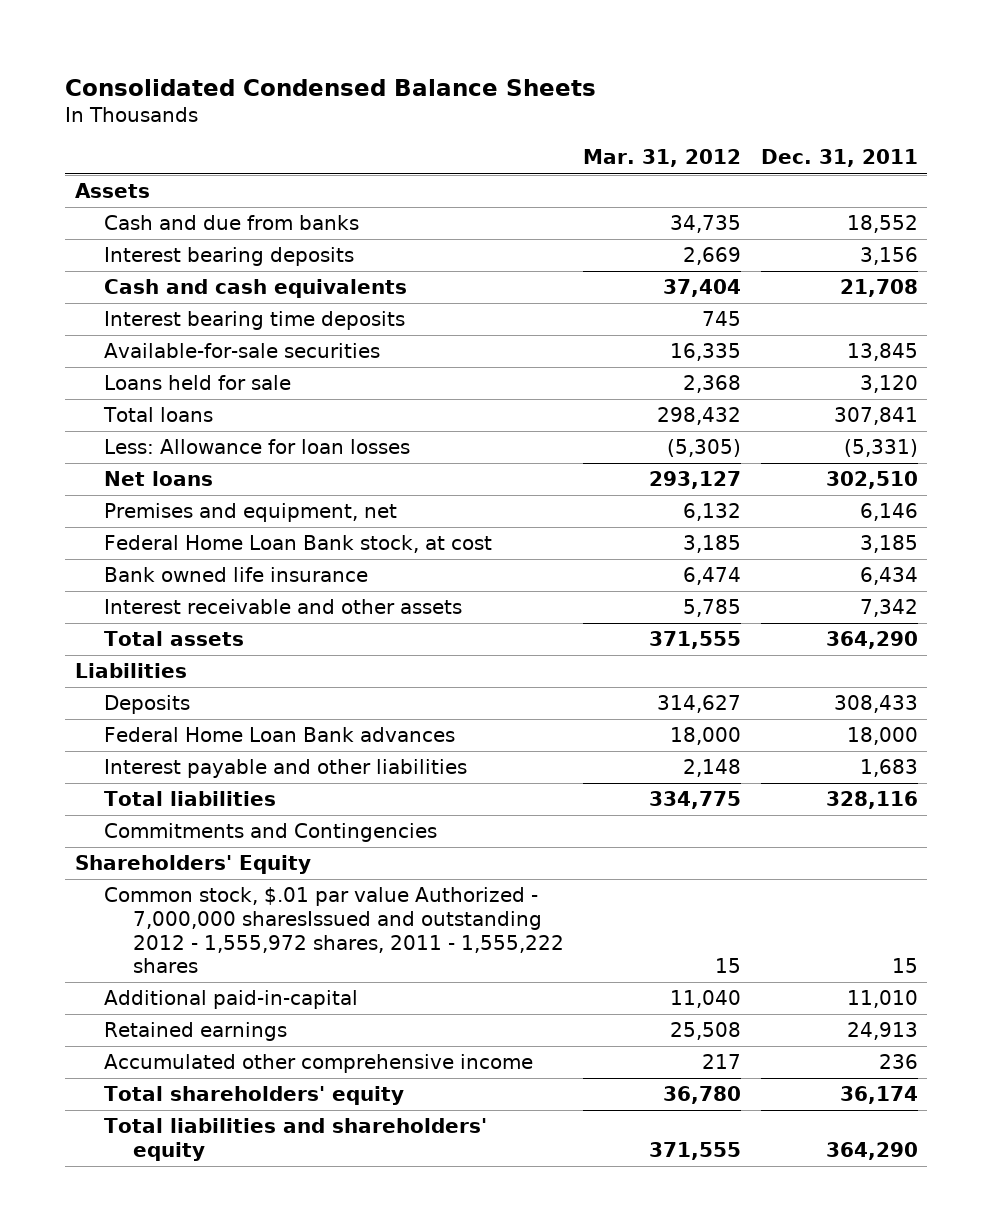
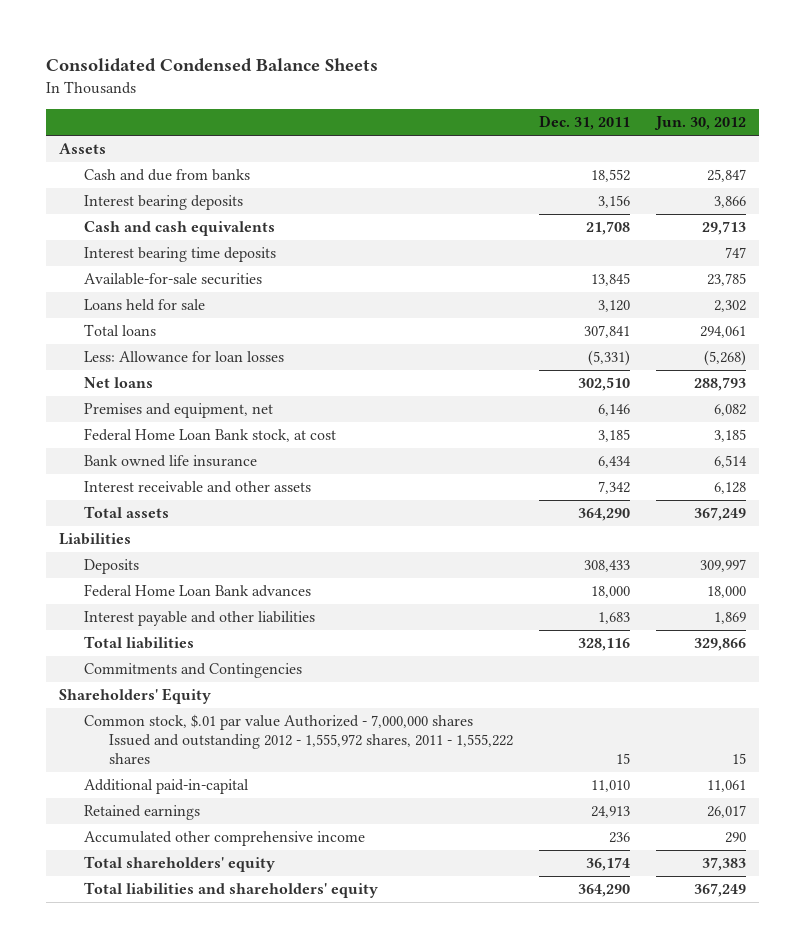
[583,149,742,168] Mar. 31, 2012 -> none
none -> [654,116,747,131] Jun. 30, 2012
[103,887,564,974] Common stock, $.01 par value Authorized - 7,000,000 sharesIssued and outstanding 2012 - 1,555,972 shares, 2011 - 1,555,222 shares -> [83,714,513,765] Common stock, $.01 par value Authorized - 7,000,000 shares Issued and outstanding 2012 - 1,555,972 shares, 2011 - 1,555,222 shares

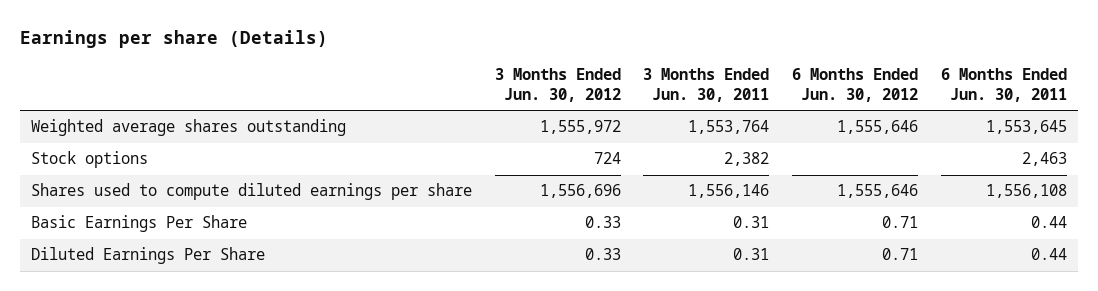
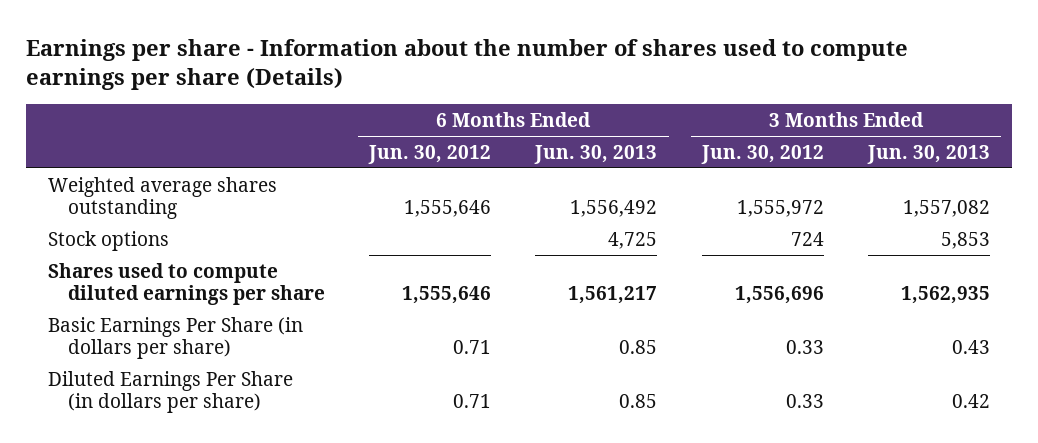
[19,29,328,48] Earnings per share (Details) -> [25,38,908,91] Earnings per share - Information about the number of shares used to compute earnings per share (Details)
[643,68,770,102] 3 Months Ended Jun. 30, 2011 -> none
[940,68,1067,102] 6 Months Ended Jun. 30, 2011 -> none
none -> [534,144,658,164] Jun. 30, 2013
none -> [867,144,991,164] Jun. 30, 2013
[31,215,248,233] Basic Earnings Per Share -> [47,316,303,360] Basic Earnings Per Share (in dollars per share)
[31,247,266,265] Diluted Earnings Per Share -> [47,370,293,414] Diluted Earnings Per Share (in dollars per share)

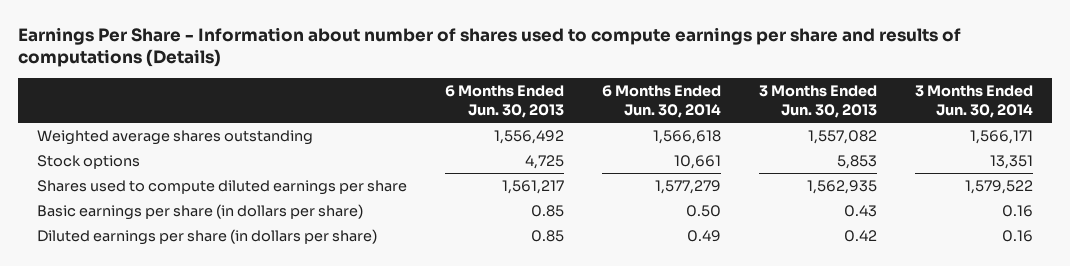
[25,38,908,91] Earnings per share - Information about the number of shares used to compute earnings per share (Details) -> [17,26,961,68] Earnings Per Share - Information about number of shares used to compute earnings per share and results of computations (Details)
[368,144,492,164] Jun. 30, 2012 -> none
[700,144,824,164] Jun. 30, 2012 -> none
none -> [601,84,721,118] 6 Months Ended Jun. 30, 2014
none -> [914,84,1033,118] 3 Months Ended Jun. 30, 2014
[47,316,303,360] Basic Earnings Per Share (in dollars per share) -> [36,203,363,220] Basic earnings per share (in dollars per share)
[47,370,293,414] Diluted Earnings Per Share (in dollars per share) -> [36,228,377,245] Diluted earnings per share (in dollars per share)

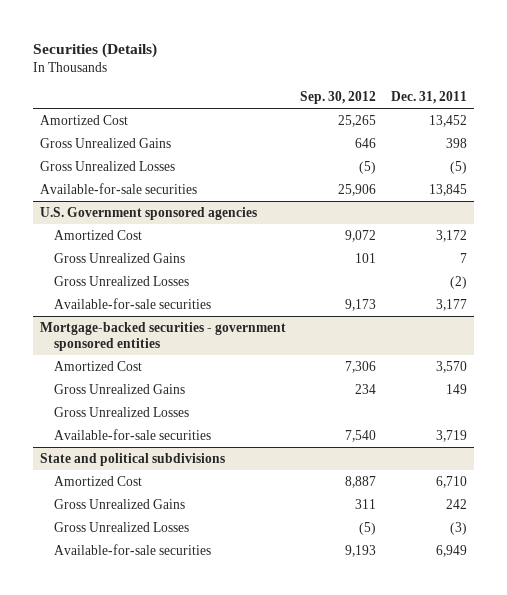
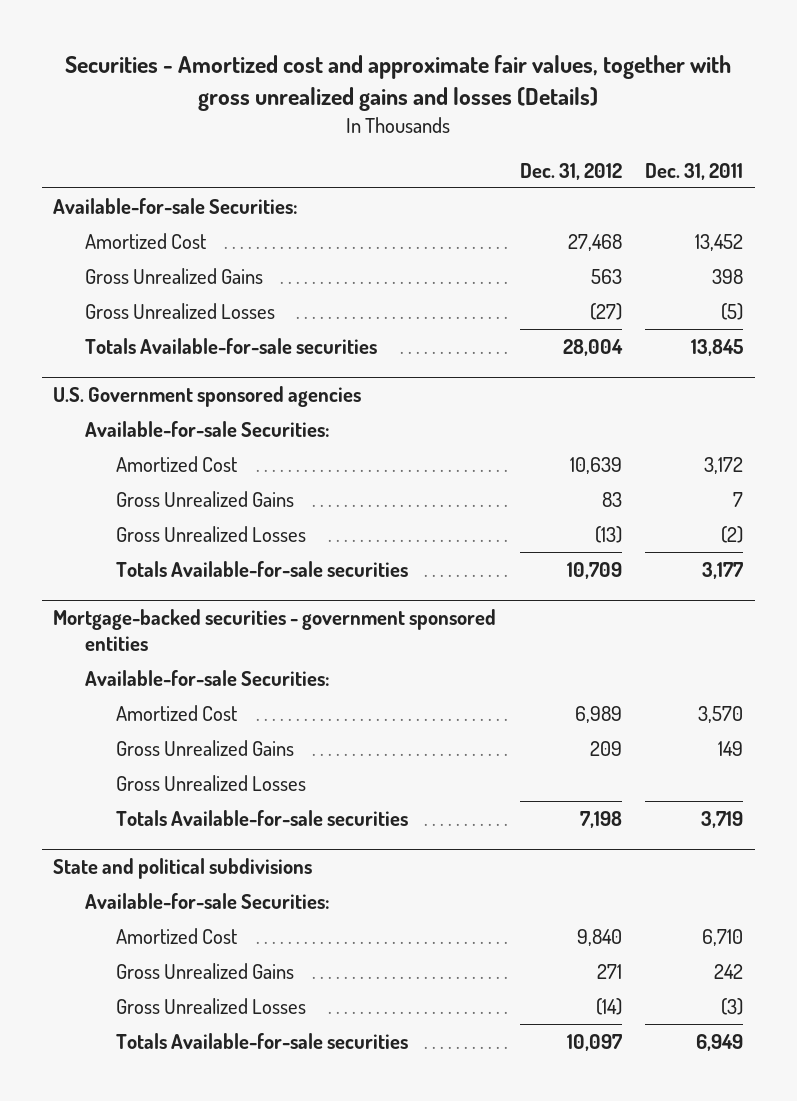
[32,42,157,58] Securities (Details) -> [65,55,732,112] Securities - Amortized cost and approximate fair values, together with gross unrealized gains and losses (Details)
[300,90,377,104] Sep. 30, 2012 -> none
none -> [519,162,622,180] Dec. 31, 2012
none -> [53,197,299,214] Available-for-sale Securities:
[39,183,197,195] Available-for-sale securities -> [84,337,377,354] Totals Available-for-sale securities
none -> [84,420,330,437] Available-for-sale Securities:
[54,298,212,310] Available-for-sale securities -> [116,560,409,577] Totals Available-for-sale securities
none -> [84,669,330,686] Available-for-sale Securities:
[54,429,212,441] Available-for-sale securities -> [116,809,409,826] Totals Available-for-sale securities
none -> [84,892,330,909] Available-for-sale Securities:
[54,544,212,556] Available-for-sale securities -> [116,1032,409,1049] Totals Available-for-sale securities

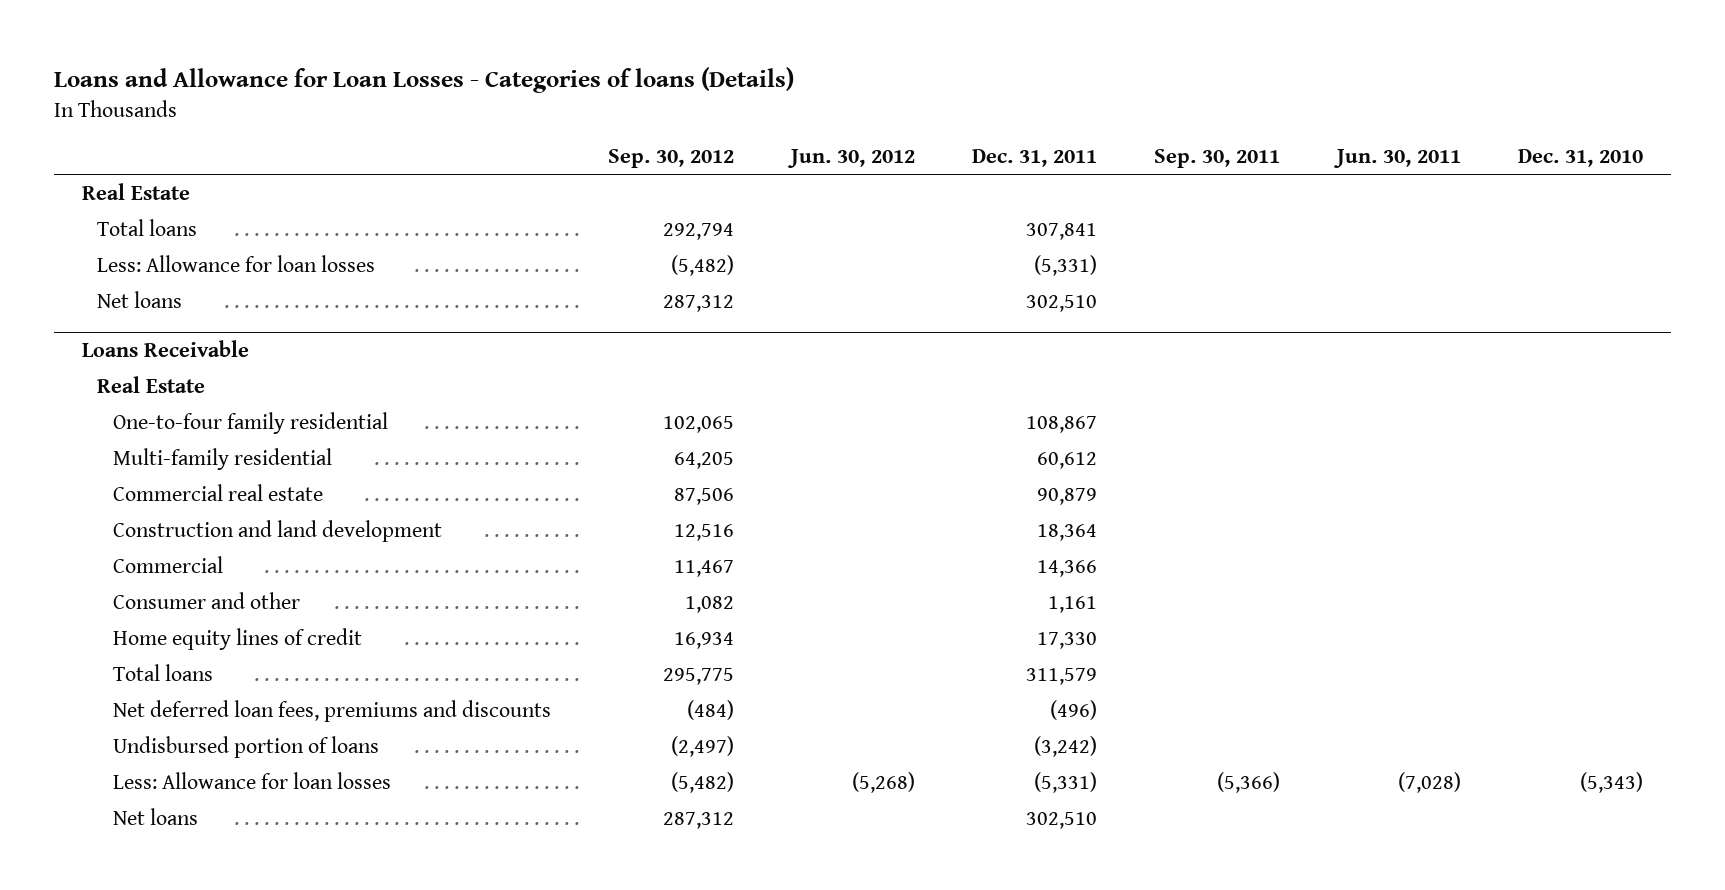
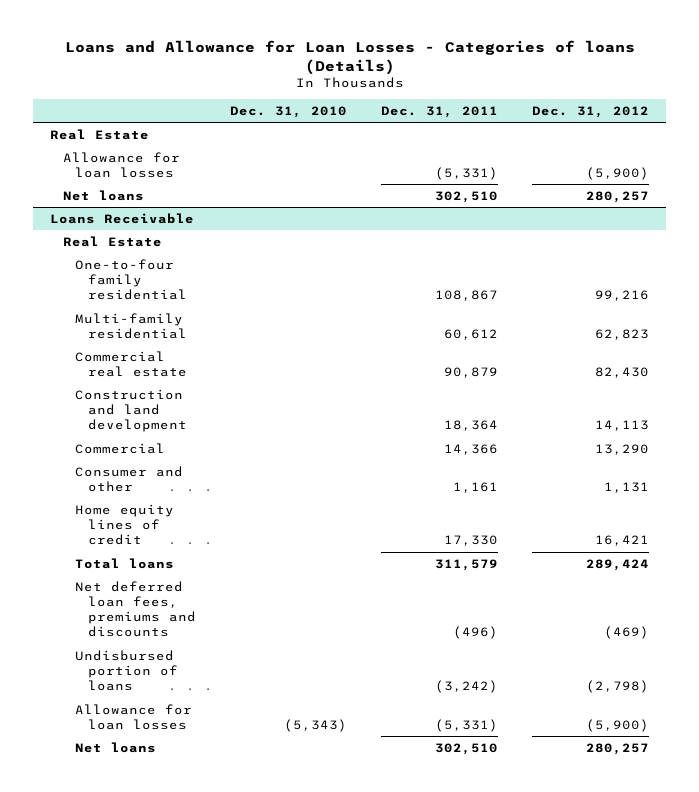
[607,148,734,168] Sep. 30, 2012 -> none
[786,148,915,168] Jun. 30, 2012 -> none
[1153,148,1280,168] Sep. 30, 2011 -> none
[1332,148,1461,168] Jun. 30, 2011 -> none
none -> [531,105,649,118] Dec. 31, 2012
[97,218,198,236] Total loans -> none
[97,254,376,272] Less: Allowance for loan losses -> [62,151,180,178] Allowance for loan losses
[112,771,391,789] Less: Allowance for loan losses -> [75,703,193,730] Allowance for loan losses

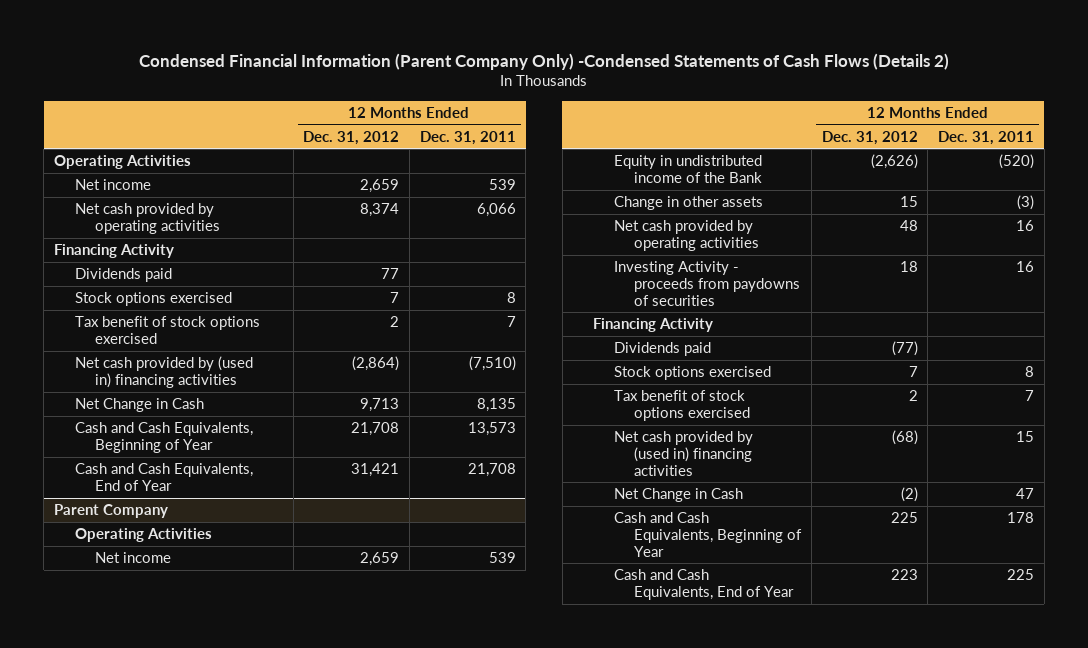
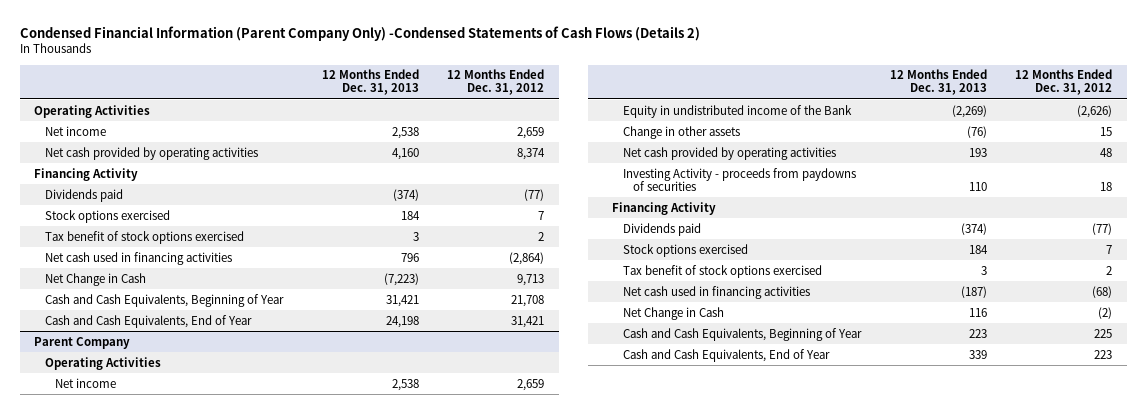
[419,130,516,145] Dec. 31, 2011 -> none
none -> [321,69,419,96] 12 Months Ended Dec. 31, 2013
[381,268,400,280] 77 -> [524,188,545,201] (77)
[74,356,253,388] Net cash provided by (used in) financing activities -> [44,251,232,265] Net cash used in financing activities
[613,431,753,476] Net cash provided by (used in) financing activities -> [622,285,810,299] Net cash used in financing activities

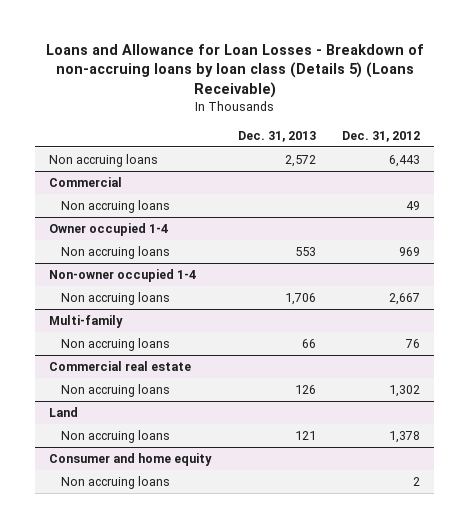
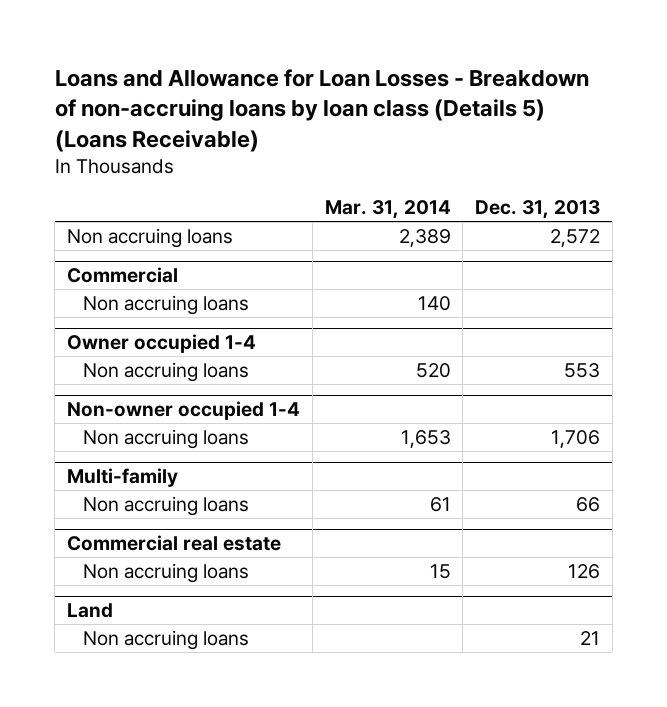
[342,130,421,142] Dec. 31, 2012 -> none
none -> [324,200,451,220] Mar. 31, 2014
[48,452,212,466] Consumer and home equity -> none
[60,475,170,489] Non accruing loans -> none
[294,430,316,440] 121 -> [580,630,601,645] 21

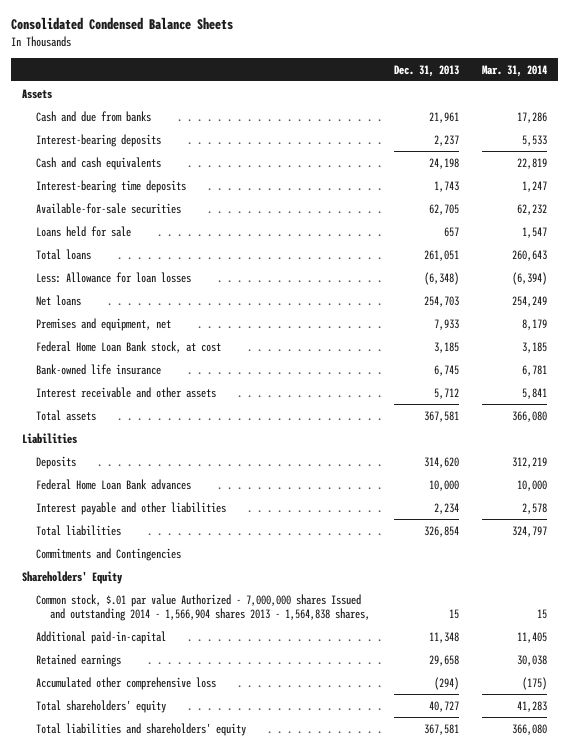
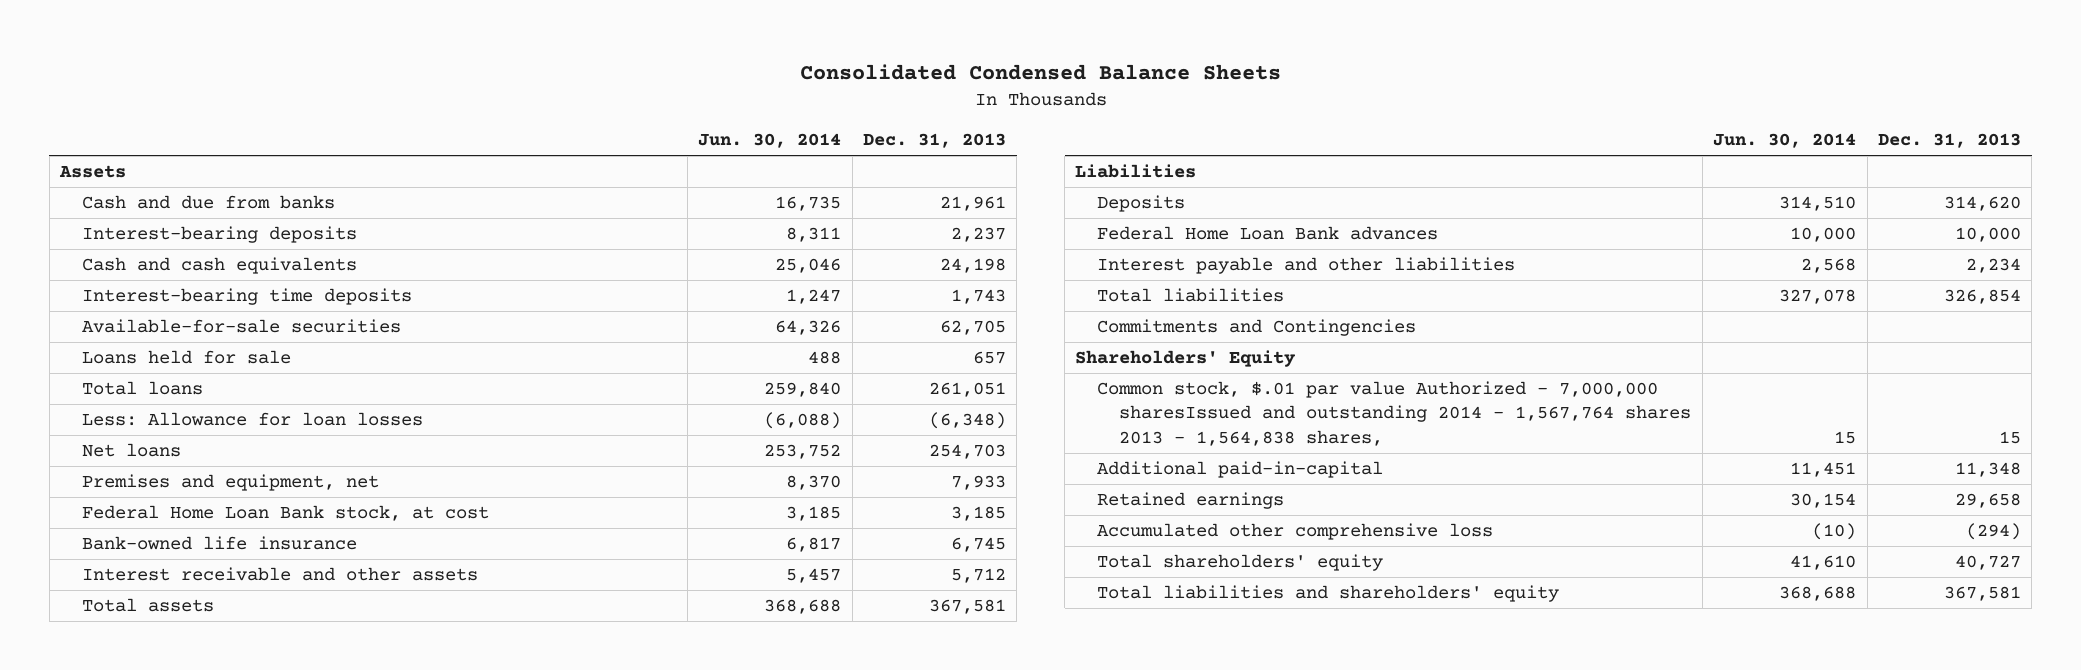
[481,64,547,77] Mar. 31, 2014 -> none
none -> [698,133,842,149] Jun. 30, 2014
[36,593,371,621] Common stock, $.01 par value Authorized - 7,000,000 shares Issued and outstanding 2014 - 1,566,904 shares 2013 - 1,564,838 shares, -> [1097,381,1692,446] Common stock, $.01 par value Authorized - 7,000,000 sharesIssued and outstanding 2014 - 1,567,764 shares 2013 - 1,564,838 shares,

